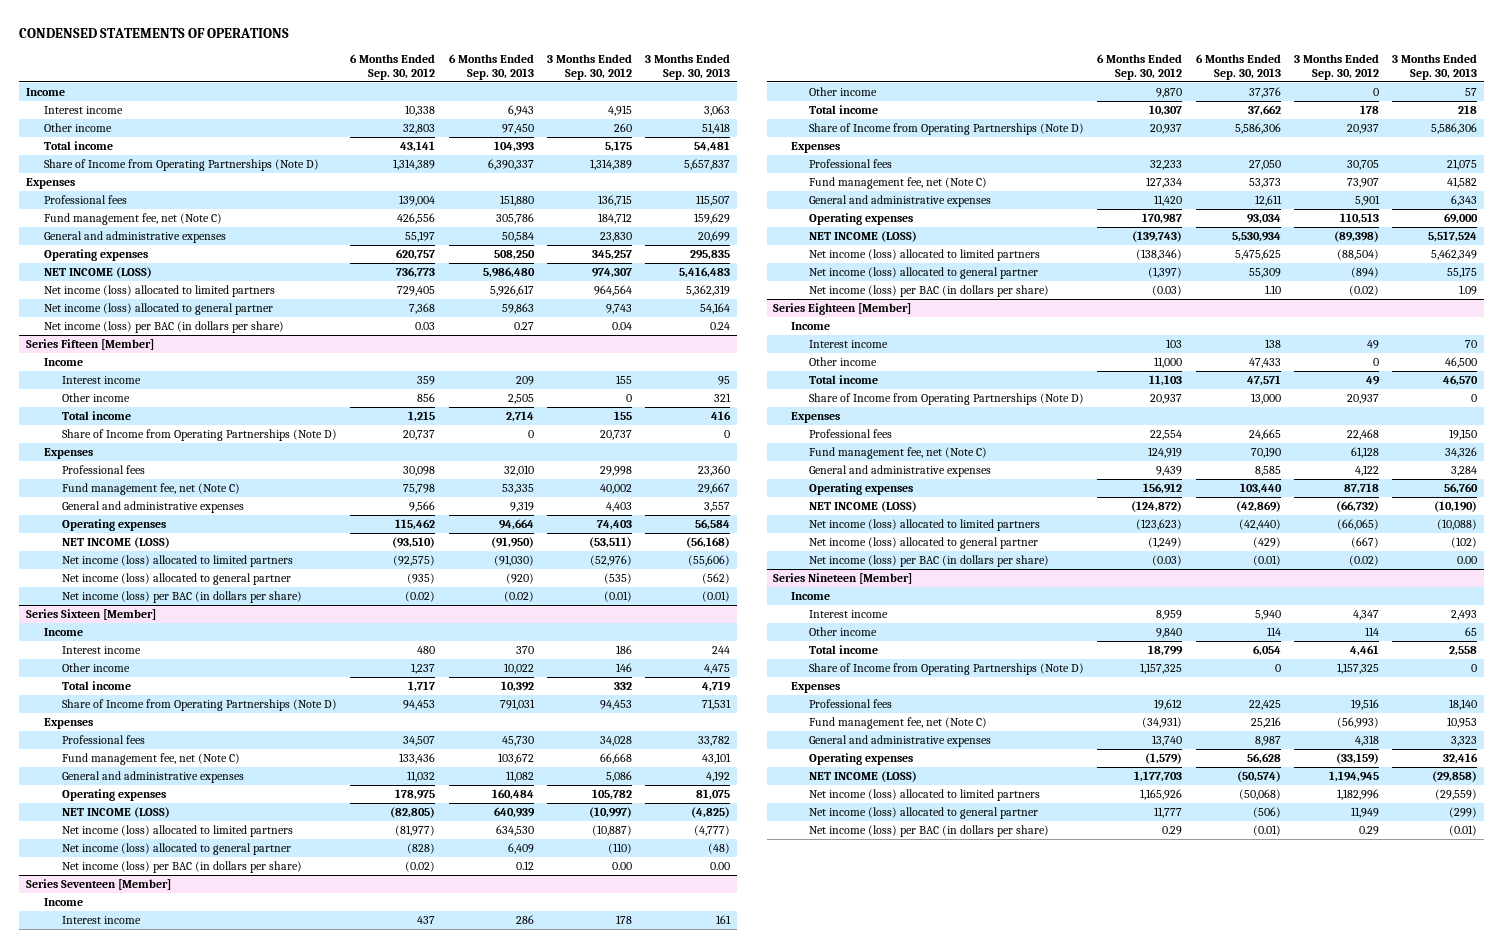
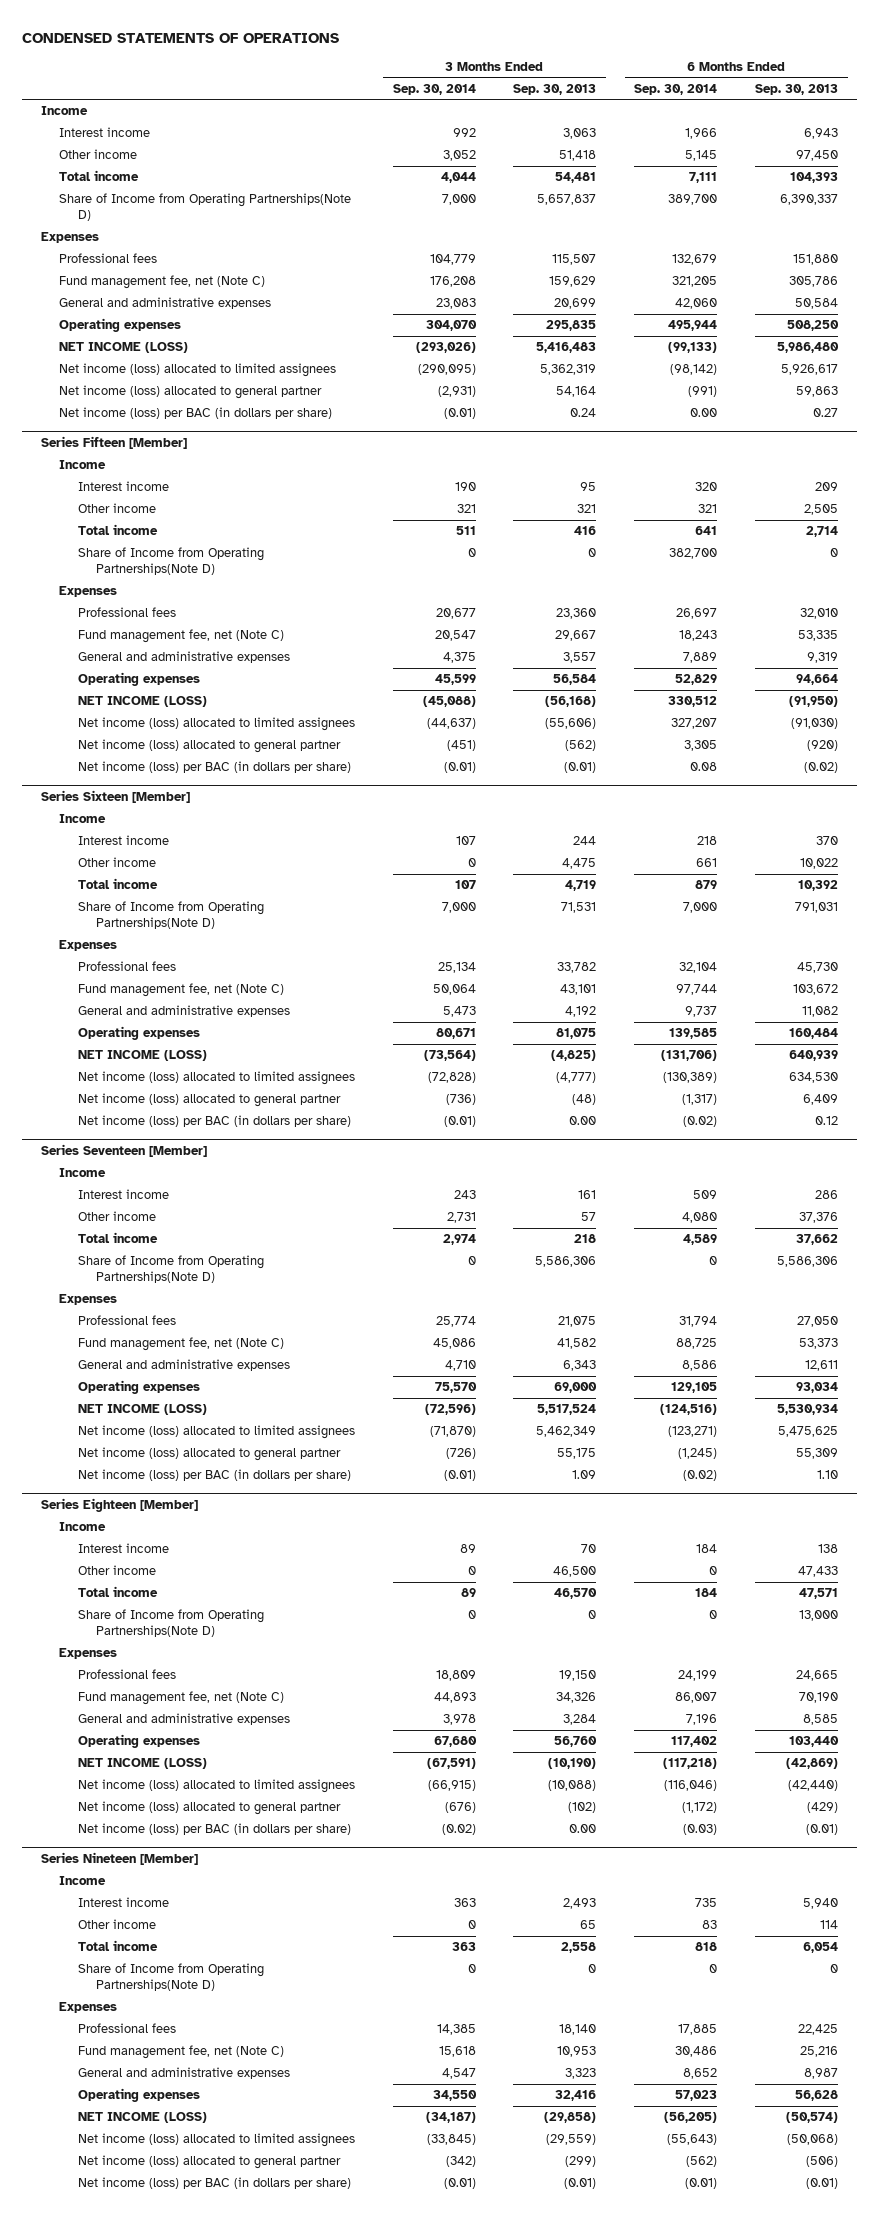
[350,53,436,80] 6 Months Ended Sep. 30, 2012 -> none
[546,53,632,80] 3 Months Ended Sep. 30, 2012 -> none
none -> [392,83,476,95] Sep. 30, 2014
none -> [634,83,718,95] Sep. 30, 2014
[43,158,319,171] Share of Income from Operating Partnerships (Note D) -> [59,193,352,222] Share of Income from Operating Partnerships(Note D)
[43,284,275,297] Net income (loss) allocated to limited partners -> [59,363,337,378] Net income (loss) allocated to limited assignees
[61,428,337,441] Share of Income from Operating Partnerships (Note D) -> [77,547,264,576] Share of Income from Operating Partnerships(Note D)
[61,554,293,567] Net income (loss) allocated to limited partners -> [77,717,355,732] Net income (loss) allocated to limited assignees
[61,698,337,711] Share of Income from Operating Partnerships (Note D) -> [77,901,264,930] Share of Income from Operating Partnerships(Note D)
[61,824,293,837] Net income (loss) allocated to limited partners -> [77,1071,355,1086] Net income (loss) allocated to limited assignees
[809,122,1085,135] Share of Income from Operating Partnerships (Note D) -> [77,1255,264,1284] Share of Income from Operating Partnerships(Note D)
[809,248,1041,261] Net income (loss) allocated to limited partners -> [77,1425,355,1440] Net income (loss) allocated to limited assignees
[809,392,1085,405] Share of Income from Operating Partnerships (Note D) -> [77,1609,264,1638] Share of Income from Operating Partnerships(Note D)
[809,518,1041,531] Net income (loss) allocated to limited partners -> [77,1779,355,1794] Net income (loss) allocated to limited assignees
[809,662,1085,675] Share of Income from Operating Partnerships (Note D) -> [77,1963,264,1992] Share of Income from Operating Partnerships(Note D)
[809,788,1041,801] Net income (loss) allocated to limited partners -> [77,2133,355,2148] Net income (loss) allocated to limited assignees

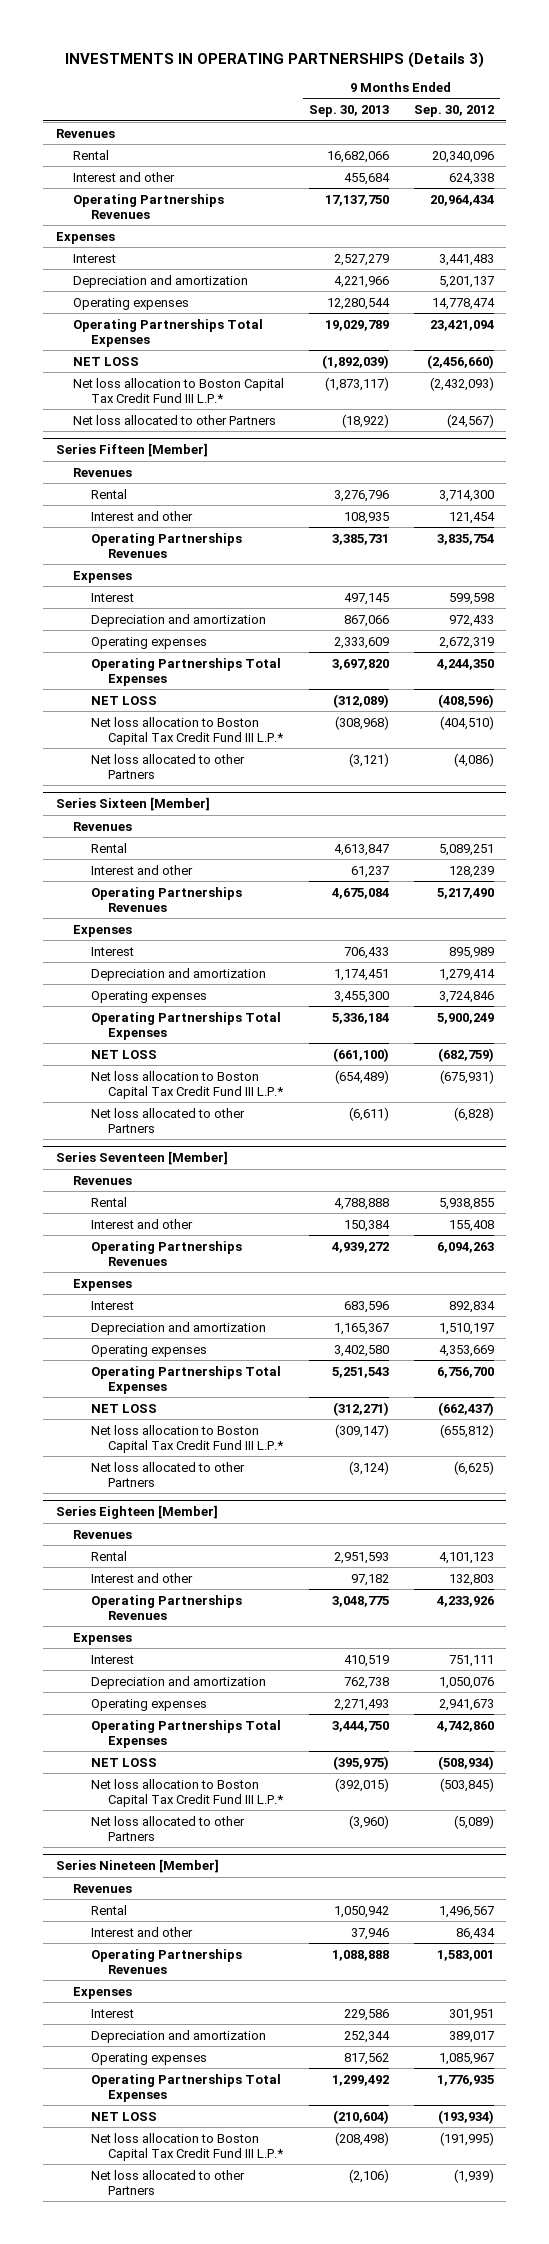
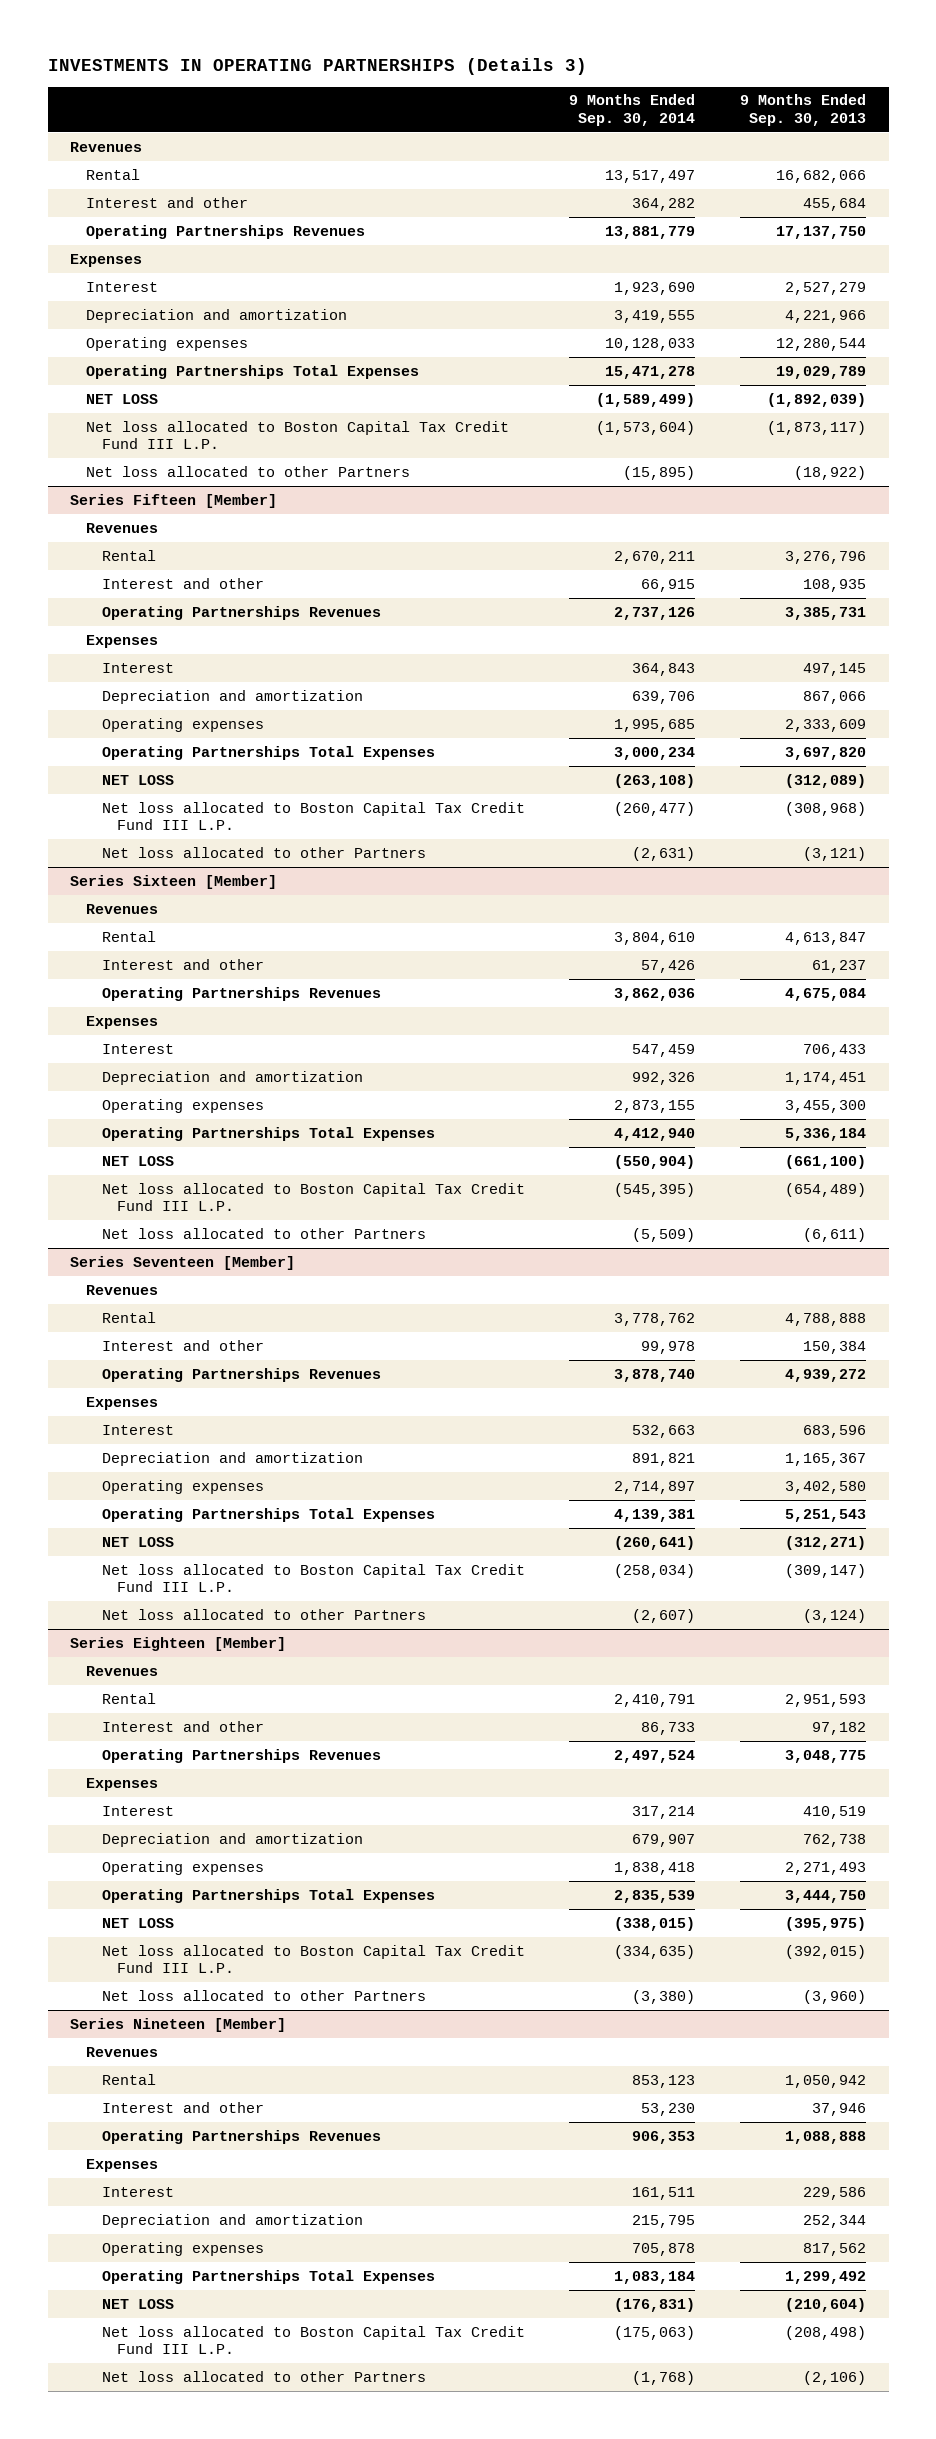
[413,105,494,118] Sep. 30, 2012 -> none
none -> [569,94,696,127] 9 Months Ended Sep. 30, 2014
[73,377,285,404] Net loss allocation to Boston Capital Tax Credit Fund III L.P.* -> [85,420,509,450] Net loss allocated to Boston Capital Tax Credit Fund III L.P.
[90,716,285,746] Net loss allocation to Boston Capital Tax Credit Fund III L.P.* -> [101,801,525,831] Net loss allocated to Boston Capital Tax Credit Fund III L.P.
[90,1070,285,1100] Net loss allocation to Boston Capital Tax Credit Fund III L.P.* -> [101,1182,525,1212] Net loss allocated to Boston Capital Tax Credit Fund III L.P.
[90,1424,285,1454] Net loss allocation to Boston Capital Tax Credit Fund III L.P.* -> [101,1563,525,1593] Net loss allocated to Boston Capital Tax Credit Fund III L.P.
[90,1778,285,1808] Net loss allocation to Boston Capital Tax Credit Fund III L.P.* -> [101,1944,525,1974] Net loss allocated to Boston Capital Tax Credit Fund III L.P.
[90,2132,285,2162] Net loss allocation to Boston Capital Tax Credit Fund III L.P.* -> [101,2325,525,2355] Net loss allocated to Boston Capital Tax Credit Fund III L.P.

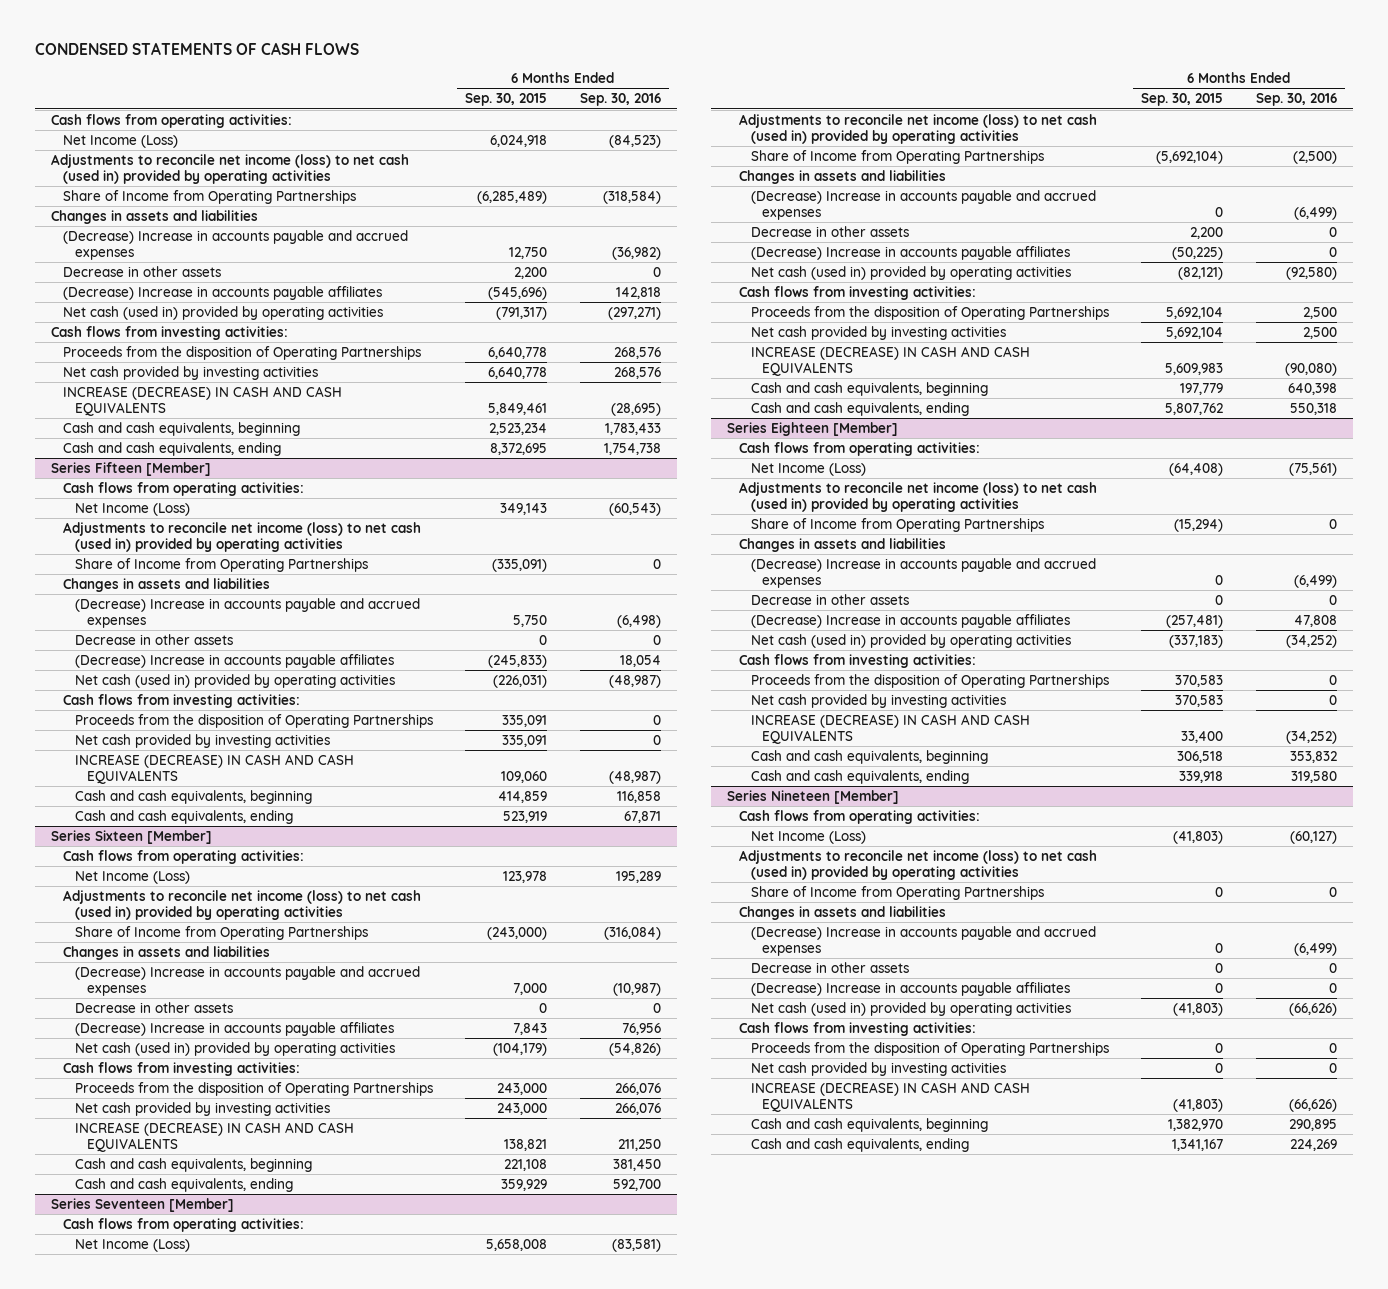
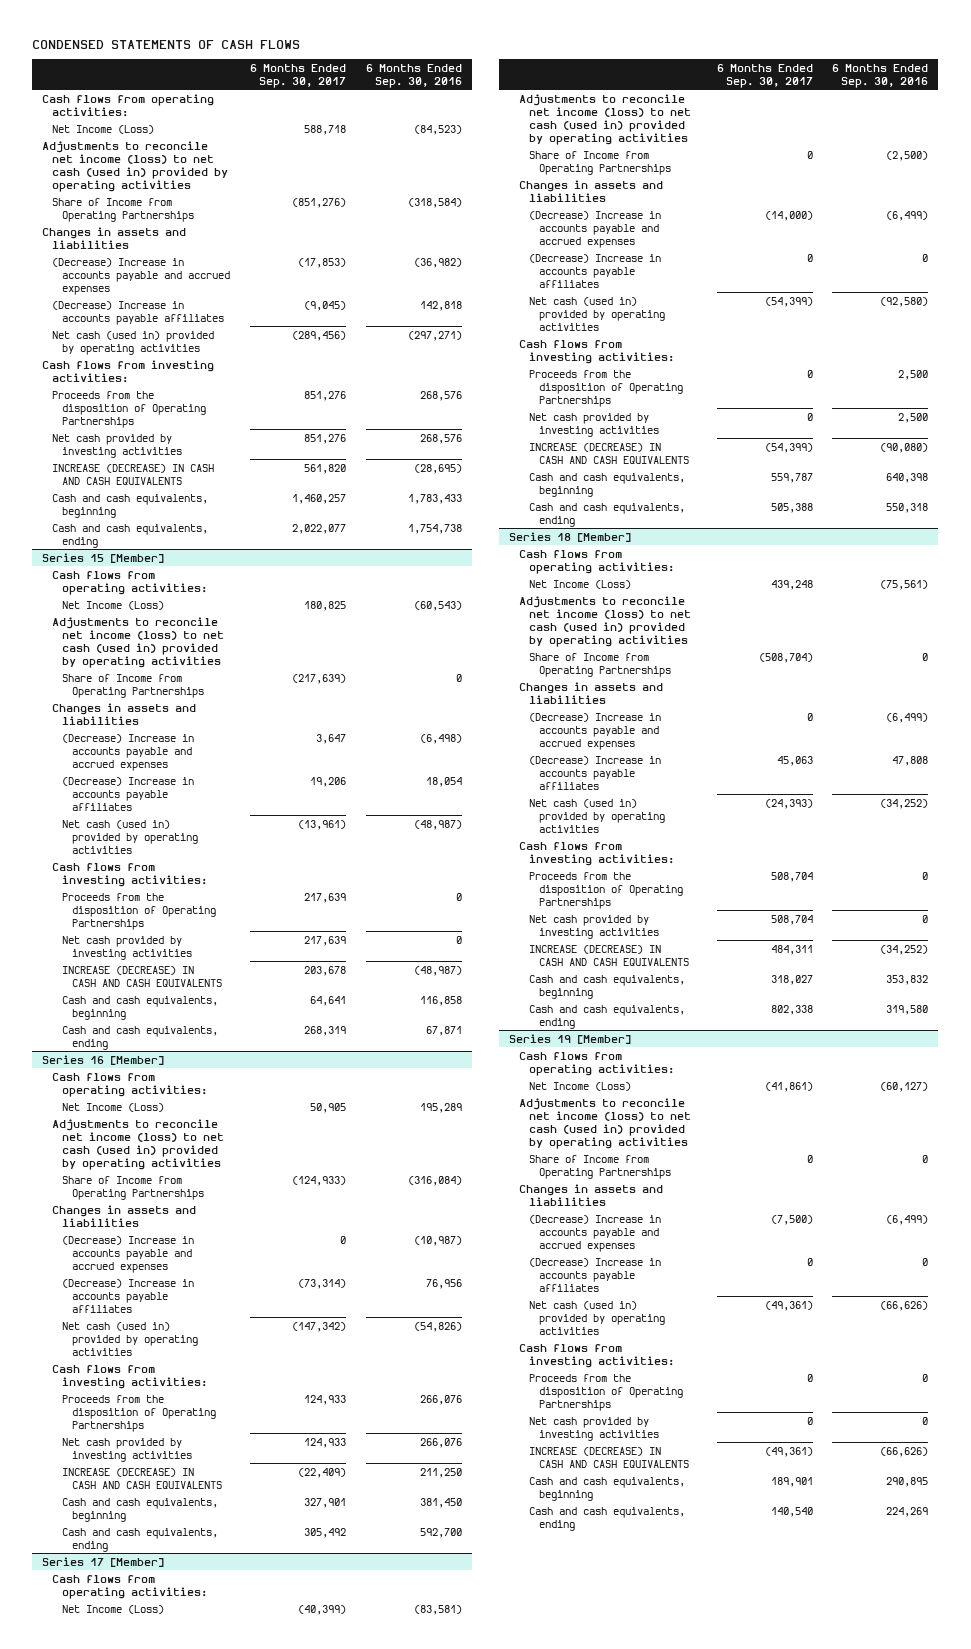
[465,93,548,107] Sep. 30, 2015 -> none
none -> [250,63,347,88] 6 Months Ended Sep. 30, 2017
[62,265,221,277] Decrease in other assets -> none
[50,461,211,476] Series Fifteen [Member] -> [42,552,165,563] Series 15 [Member]
[74,633,233,645] Decrease in other assets -> none
[50,829,212,844] Series Sixteen [Member] -> [42,1054,165,1065] Series 16 [Member]
[74,1001,233,1013] Decrease in other assets -> none
[50,1197,234,1212] Series Seventeen [Member] -> [42,1556,165,1567] Series 17 [Member]
[750,225,909,237] Decrease in other assets -> none
[726,421,898,436] Series Eighteen [Member] -> [508,531,631,542] Series 18 [Member]
[750,593,909,605] Decrease in other assets -> none
[726,789,899,804] Series Nineteen [Member] -> [508,1033,631,1044] Series 19 [Member]
[750,961,909,973] Decrease in other assets -> none

